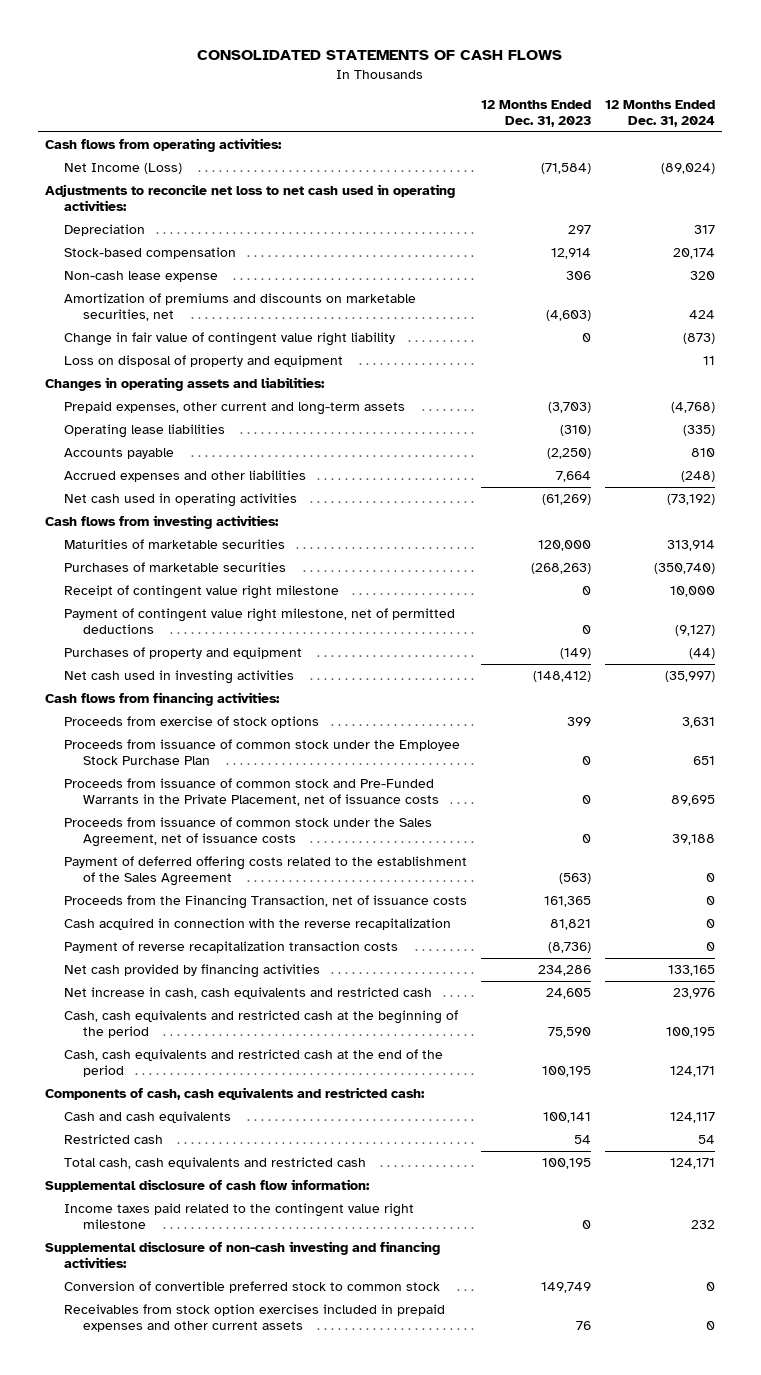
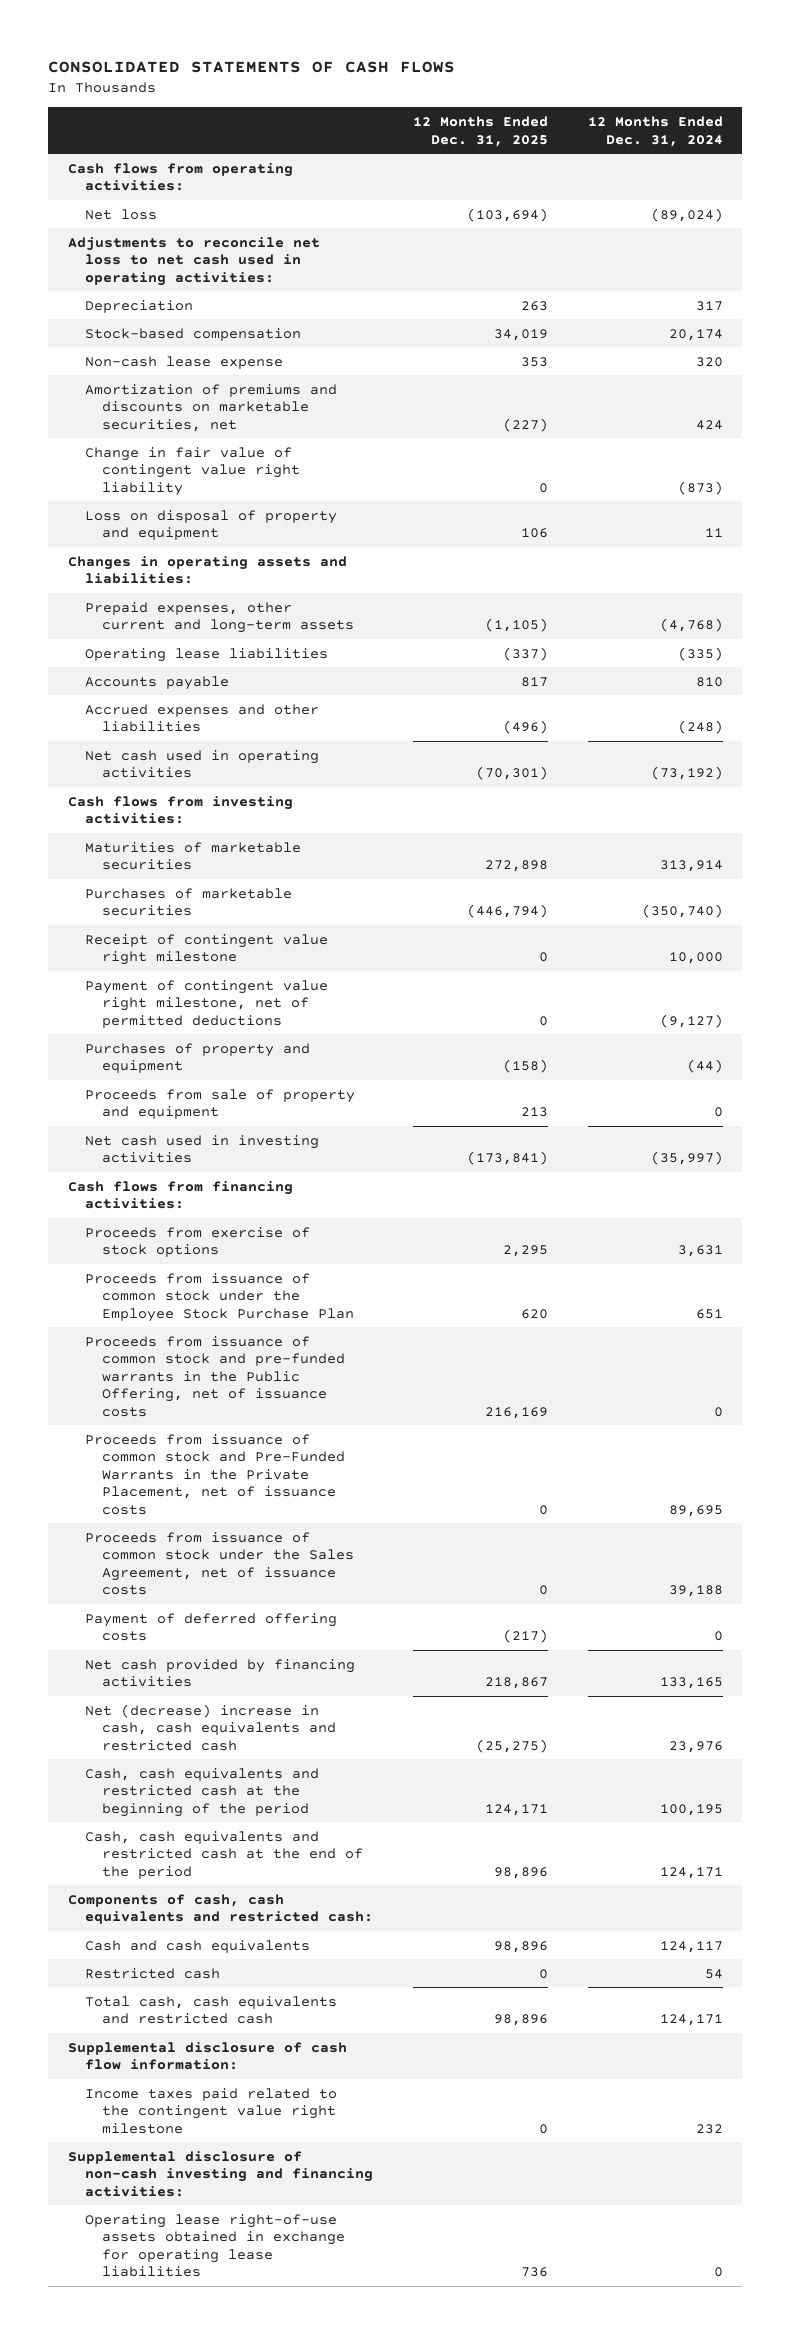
[481,99,592,128] 12 Months Ended Dec. 31, 2023 -> none
none -> [412,116,548,147] 12 Months Ended Dec. 31, 2025
[63,163,182,175] Net Income (Loss) -> [84,208,157,220] Net loss
none -> [84,1088,355,1120] Proceeds from sale of property and equipment
none -> [84,1335,345,1417] Proceeds from issuance of common stock and pre-funded warrants in the Public Offering, net of issuance costs
[63,856,467,887] Payment of deferred offering costs related to the establishment of the Sales Agreement -> none
[63,895,467,910] Proceeds from the Financing Transaction, net of issuance costs -> none
[63,918,451,931] Cash acquired in connection with the reverse recapitalization -> none
[63,941,398,954] Payment of reverse recapitalization transaction costs -> none
none -> [84,1612,337,1642] Payment of deferred offering costs
[63,987,432,1000] Net increase in cash, cash equivalents and restricted cash -> [84,1703,336,1751] Net (decrease) increase in cash, cash equivalents and restricted cash
[63,1281,440,1294] Conversion of convertible preferred stock to common stock -> none
[63,1304,445,1333] Receivables from stock option exercises included in prepaid expenses and other current assets -> none
none -> [84,2213,345,2278] Operating lease right-of-use assets obtained in exchange for operating lease liabilities

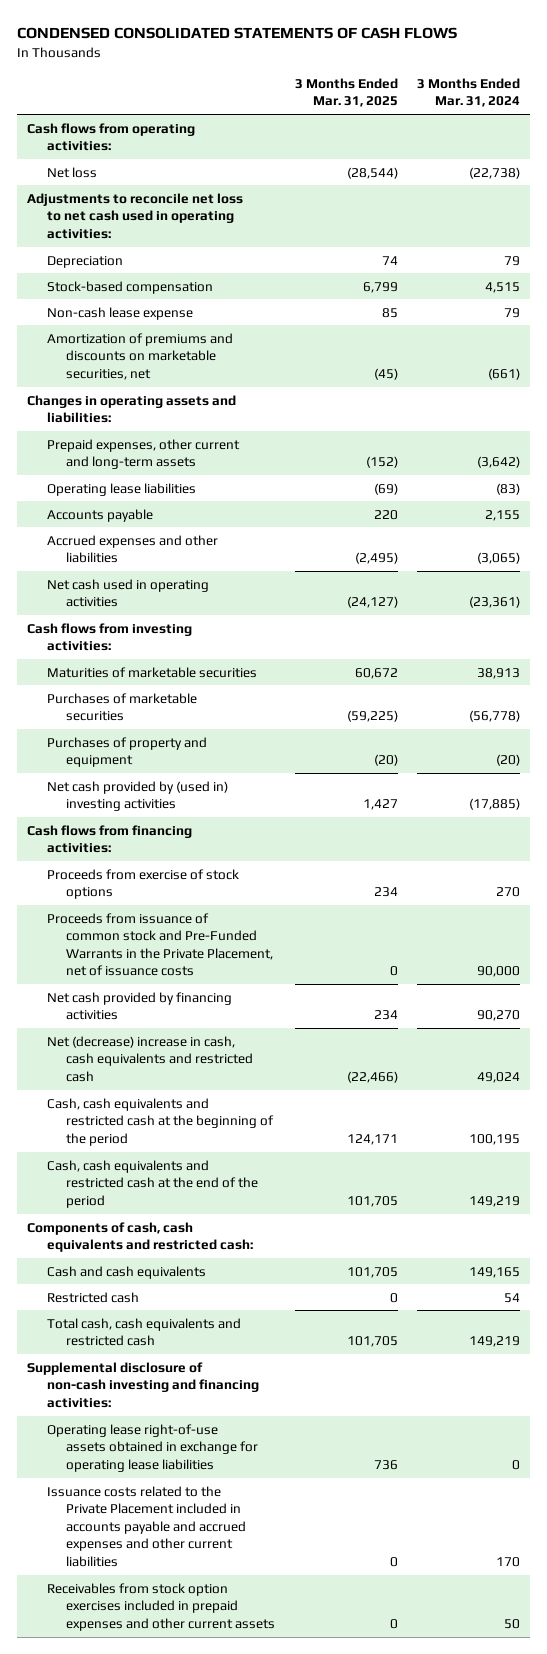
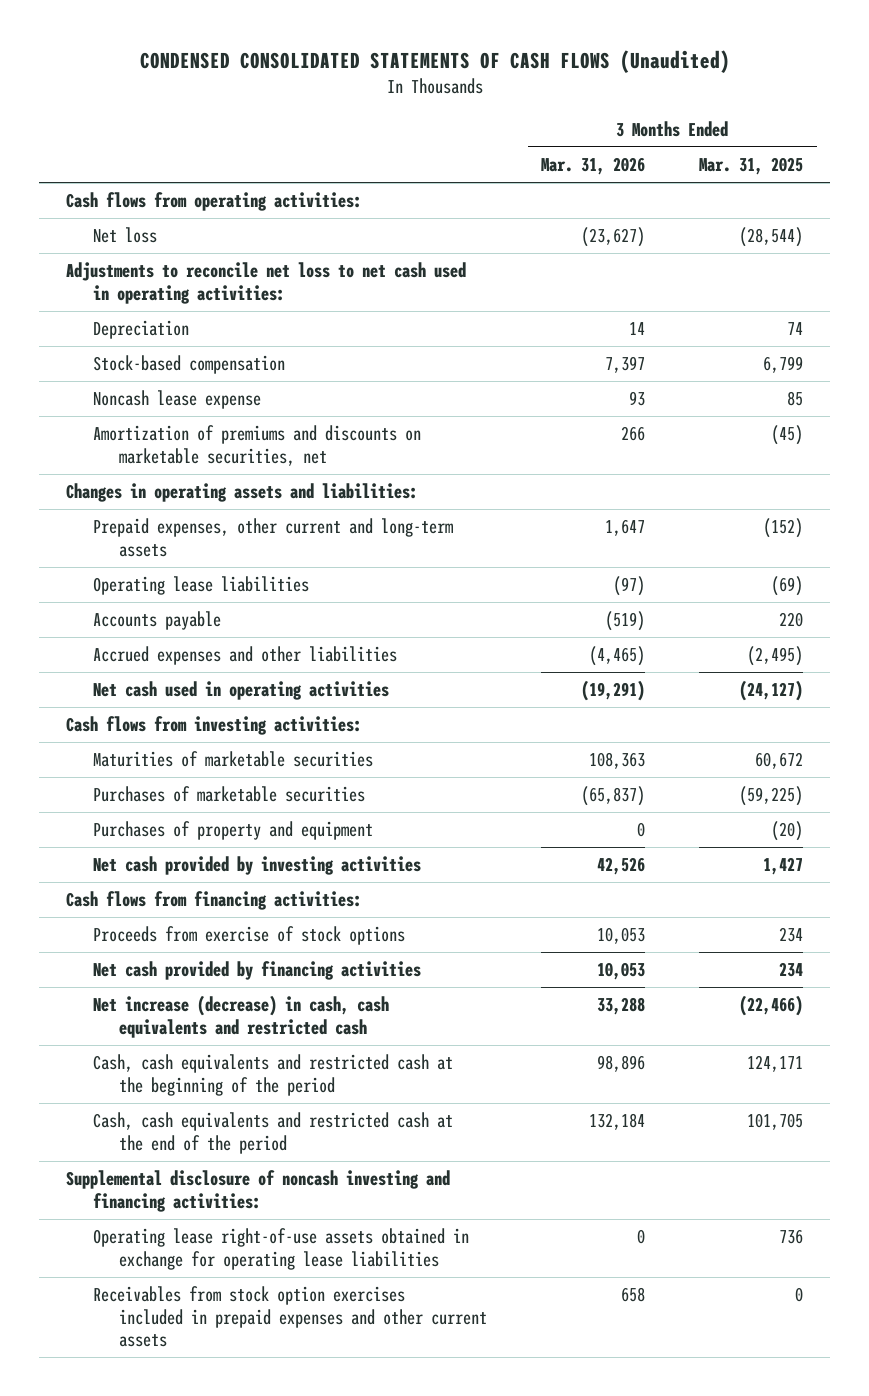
[16,27,457,40] CONDENSED CONSOLIDATED STATEMENTS OF CASH FLOWS -> [139,49,730,73] CONDENSED CONSOLIDATED STATEMENTS OF CASH FLOWS (Unaudited)
[417,77,521,108] 3 Months Ended Mar. 31, 2024 -> none
none -> [541,156,646,175] Mar. 31, 2026
[46,306,193,320] Non-cash lease expense -> [92,390,261,410] Noncash lease expense
[46,780,228,812] Net cash provided by (used in) investing activities -> [92,856,421,876] Net cash provided by investing activities
[46,912,274,977] Proceeds from issuance of common stock and Pre-Funded Warrants in the Private Placement, net of issuance costs -> none
[46,1035,254,1082] Net (decrease) increase in cash, cash equivalents and restricted cash -> [92,995,389,1038] Net increase (decrease) in cash, cash equivalents and restricted cash
[26,1221,253,1253] Components of cash, cash equivalents and restricted cash: -> none
[46,1265,206,1279] Cash and cash equivalents -> none
[46,1291,139,1303] Restricted cash -> none
[46,1317,241,1347] Total cash, cash equivalents and restricted cash -> none
[26,1361,259,1408] Supplemental disclosure of non-cash investing and financing activities: -> [65,1170,450,1212] Supplemental disclosure of noncash investing and financing activities:
[46,1485,247,1568] Issuance costs related to the Private Placement included in accounts payable and accrued expenses and other current liabilities -> none

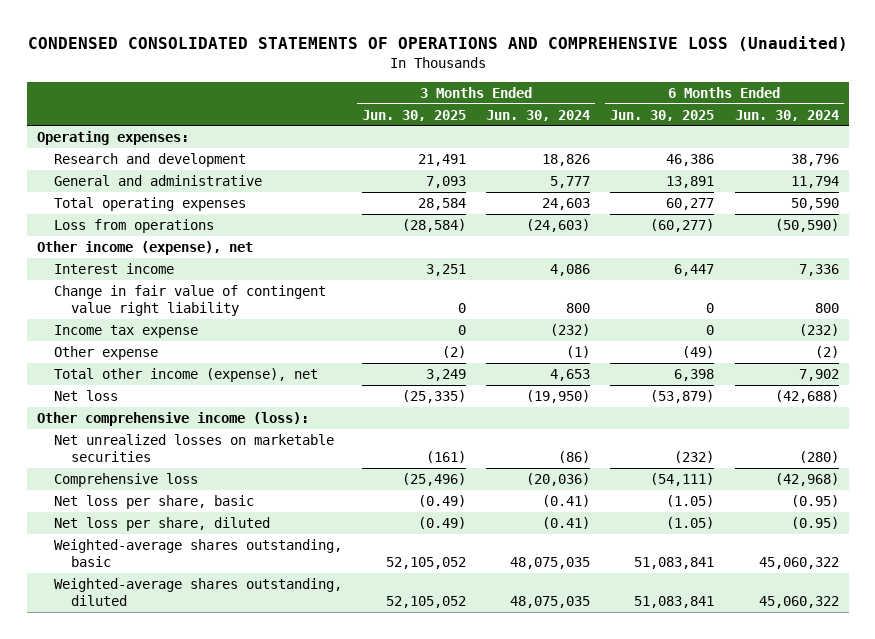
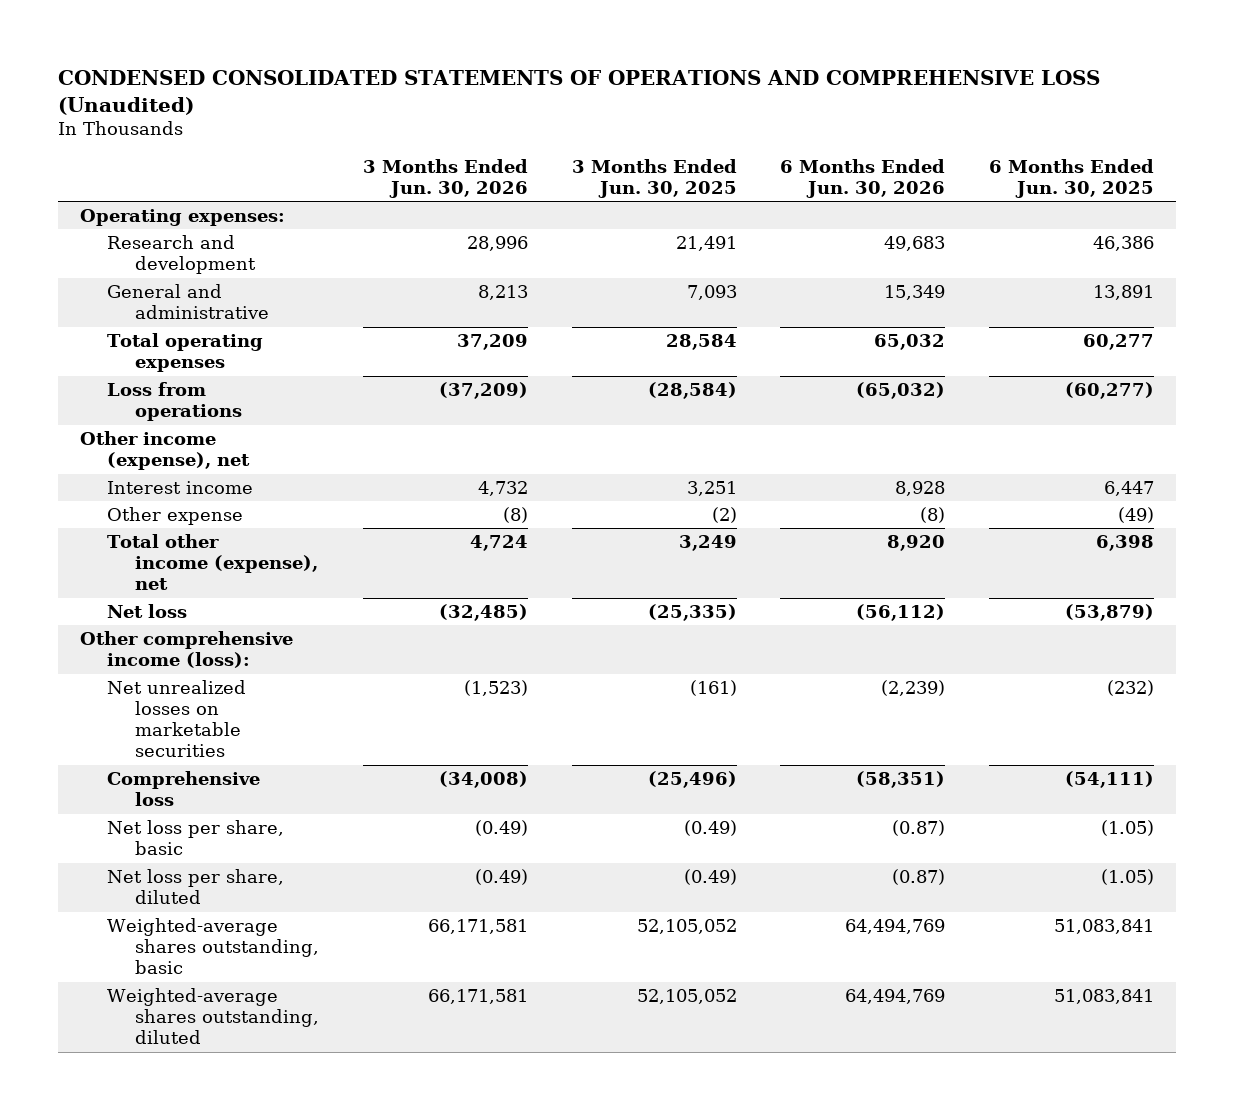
[486,109,591,121] Jun. 30, 2024 -> none
[734,109,839,121] Jun. 30, 2024 -> none
none -> [363,158,529,199] 3 Months Ended Jun. 30, 2026
none -> [780,158,946,199] 6 Months Ended Jun. 30, 2026
[53,284,326,316] Change in fair value of contingent value right liability -> none
[53,324,198,338] Income tax expense -> none

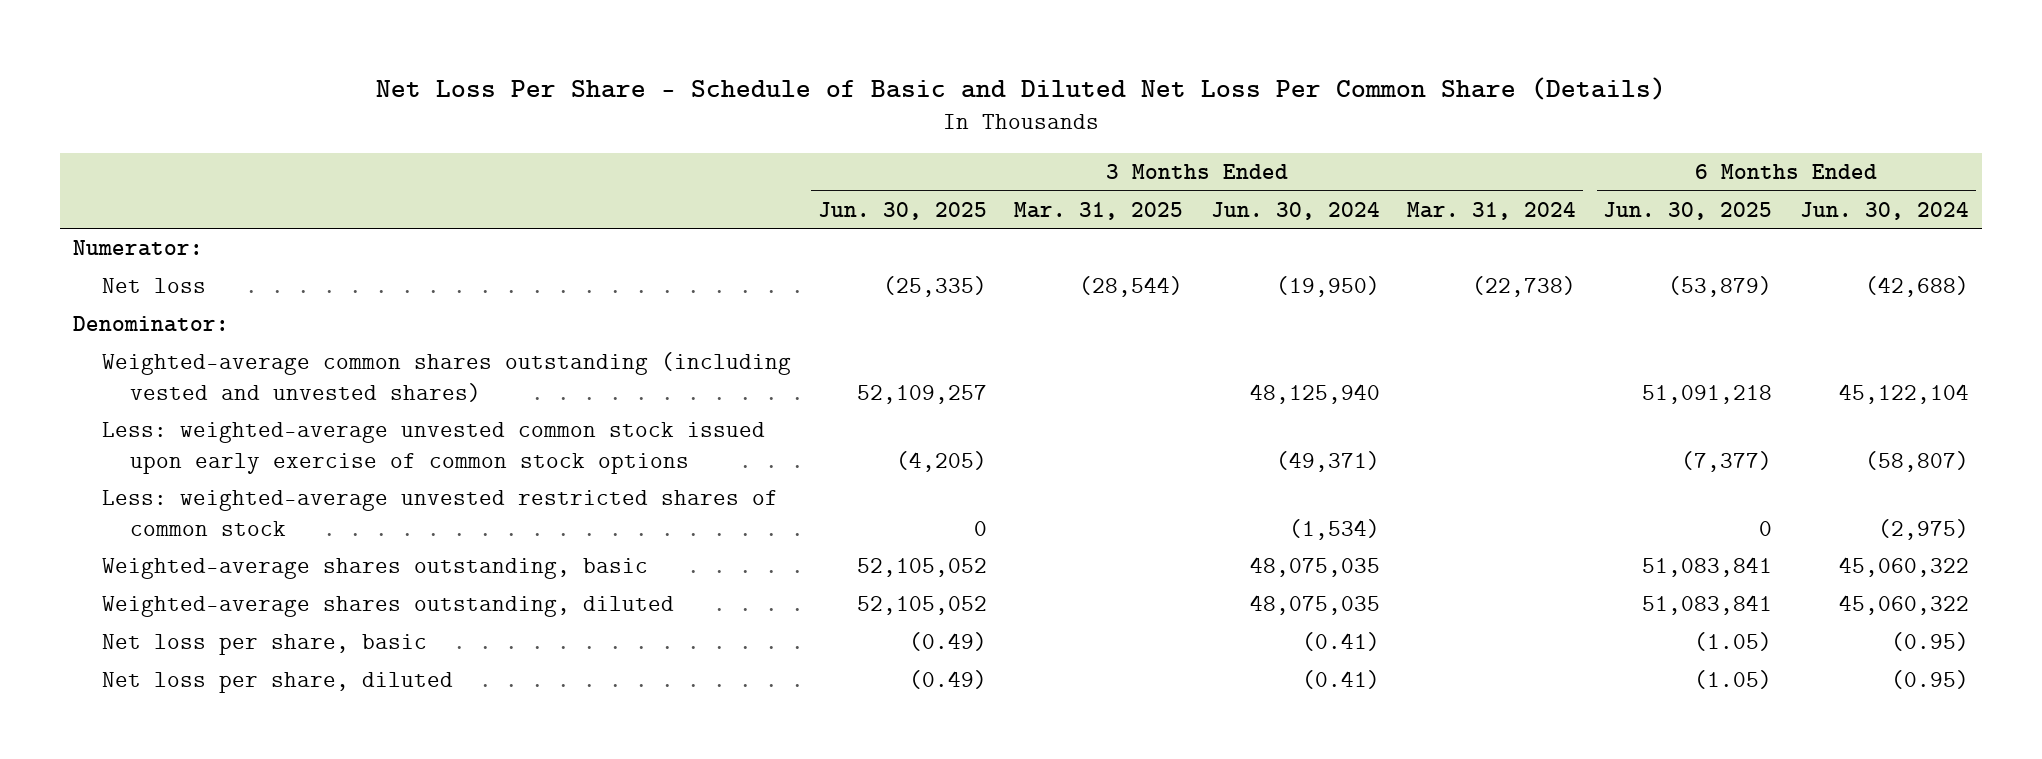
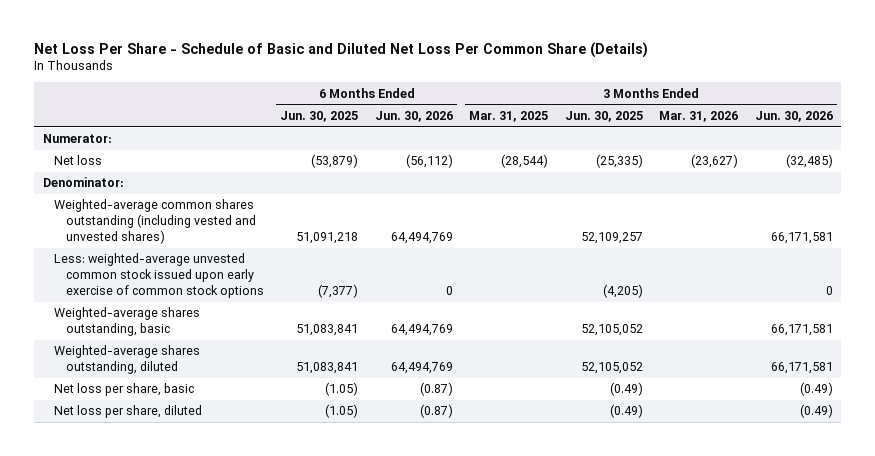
[1210,201,1380,220] Jun. 30, 2024 -> none
[1407,201,1577,220] Mar. 31, 2024 -> none
[1799,201,1969,220] Jun. 30, 2024 -> none
none -> [374,111,453,123] Jun. 30, 2026
none -> [659,111,739,123] Mar. 31, 2026
none -> [754,111,833,123] Jun. 30, 2026
[101,490,778,536] Less: weighted-average unvested restricted shares of common stock -> none

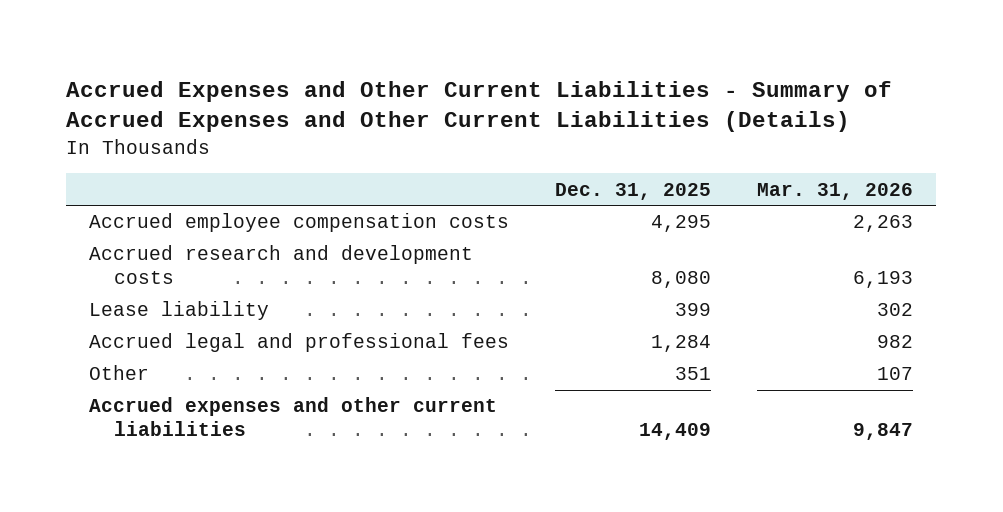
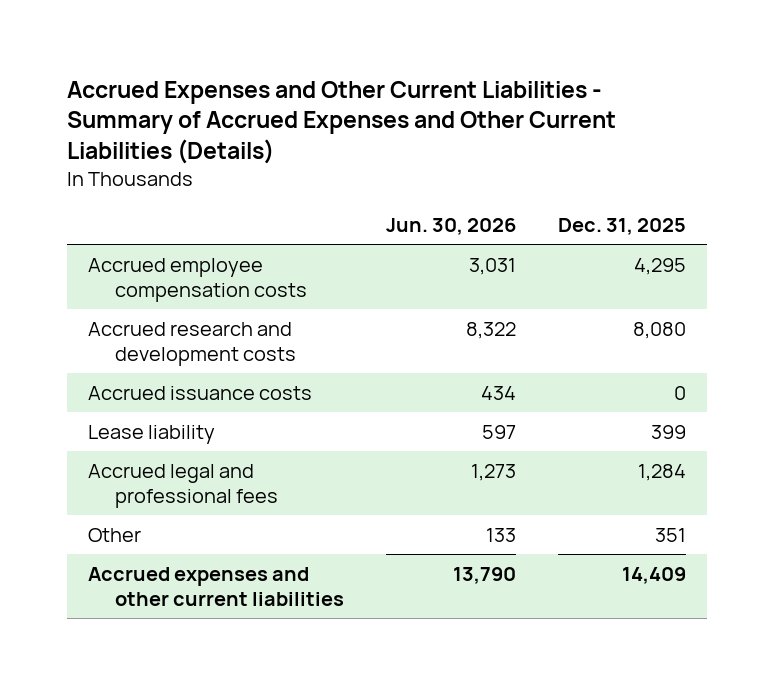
[757,182,914,200] Mar. 31, 2026 -> none
none -> [386,218,517,236] Jun. 30, 2026
none -> [87,385,312,400] Accrued issuance costs

